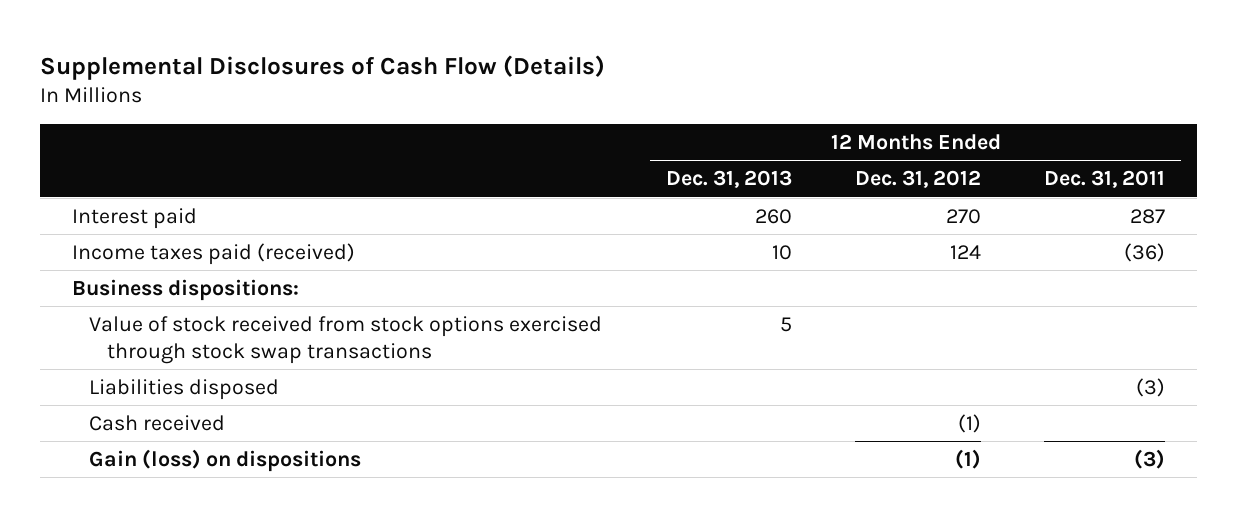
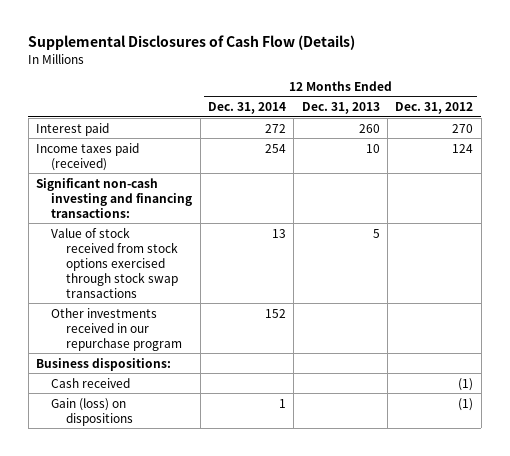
[1044,170,1166,189] Dec. 31, 2011 -> none
none -> [207,101,286,114] Dec. 31, 2014
none -> [36,177,193,218] Significant non-cash investing and financing transactions:
[89,378,280,400] Liabilities disposed -> none
none -> [51,307,183,351] Other investments received in our repurchase program
[71,278,299,301] Business dispositions: -> [36,357,172,371] Business dispositions:

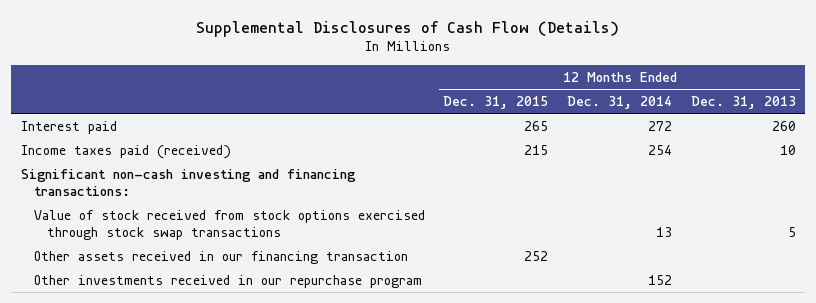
[395,101,474,114] Dec. 31, 2012 -> none
none -> [443,96,549,110] Dec. 31, 2015
none -> [33,250,408,264] Other assets received in our financing transaction
[36,357,172,371] Business dispositions: -> none
[51,377,131,388] Cash received -> none
[51,397,134,426] Gain (loss) on dispositions -> none

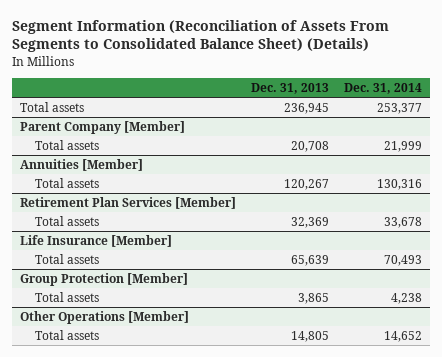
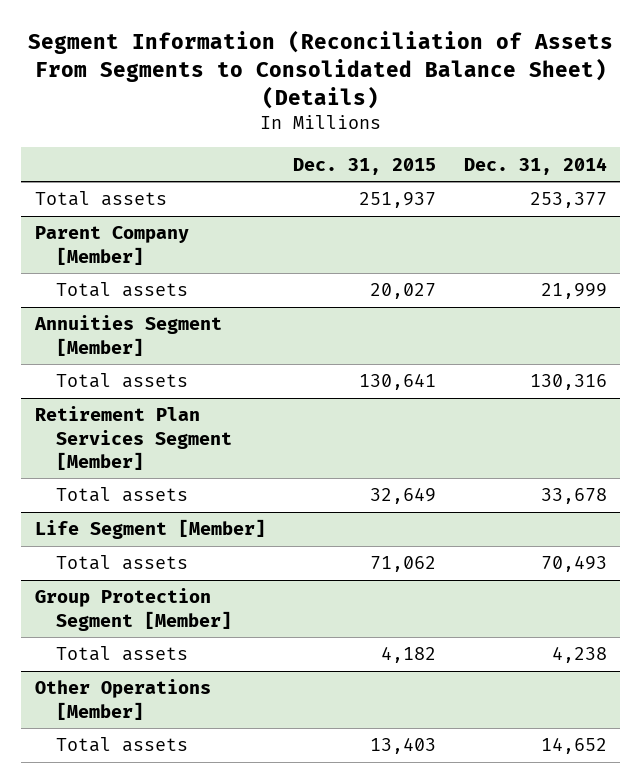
[251,82,330,94] Dec. 31, 2013 -> none
none -> [293,157,437,175] Dec. 31, 2015
[19,159,143,172] Annuities [Member] -> [33,315,222,356] Annuities Segment [Member]
[19,197,236,210] Retirement Plan Services [Member] -> [34,406,232,470] Retirement Plan Services Segment [Member]
[19,235,172,248] Life Insurance [Member] -> [34,519,266,540] Life Segment [Member]
[19,273,188,287] Group Protection [Member] -> [34,588,232,631] Group Protection Segment [Member]

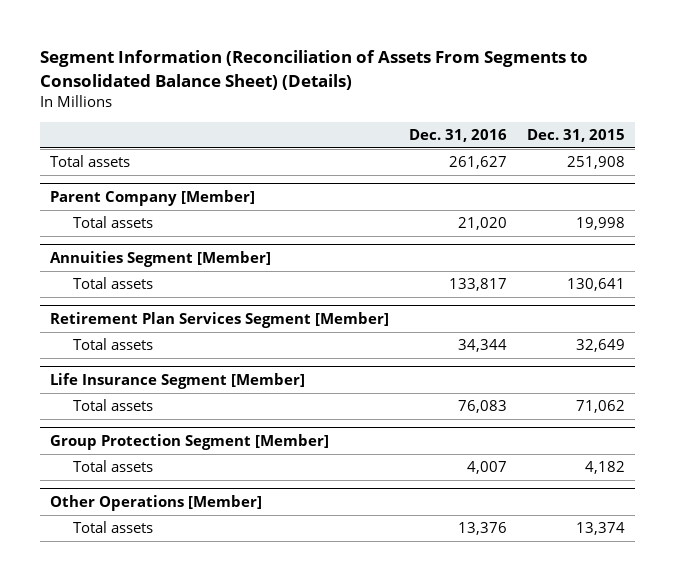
[463,156,607,175] Dec. 31, 2014 -> none
none -> [409,129,508,143] Dec. 31, 2016
[359,192,437,209] 251,937 -> [567,156,626,170] 251,908
[370,283,437,300] 20,027 -> [576,217,626,231] 19,998
[34,519,266,540] Life Segment [Member] -> [50,373,306,390] Life Insurance Segment [Member]
[370,738,437,755] 13,403 -> [576,522,626,536] 13,374

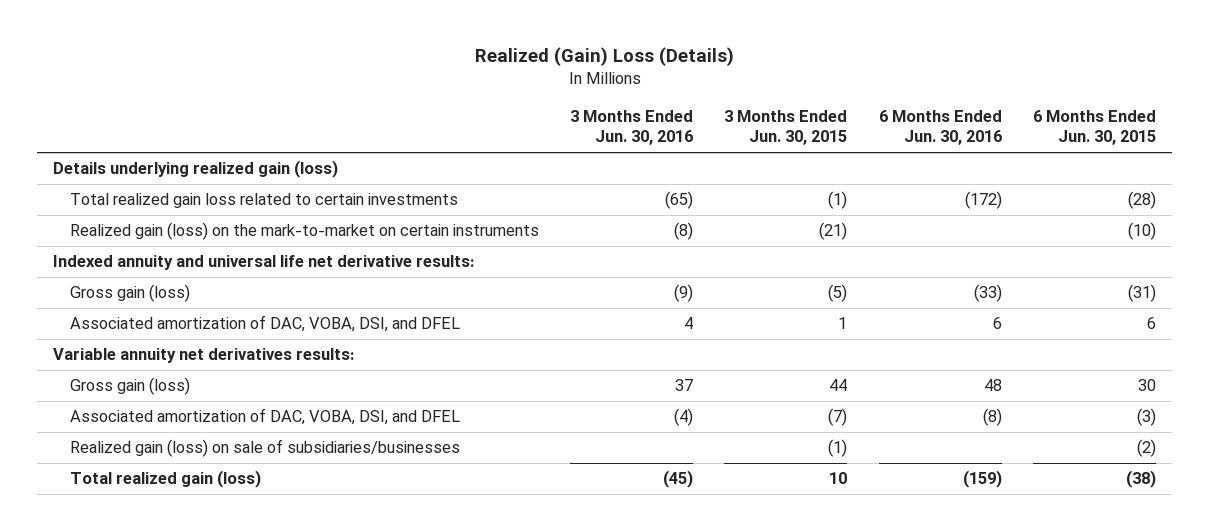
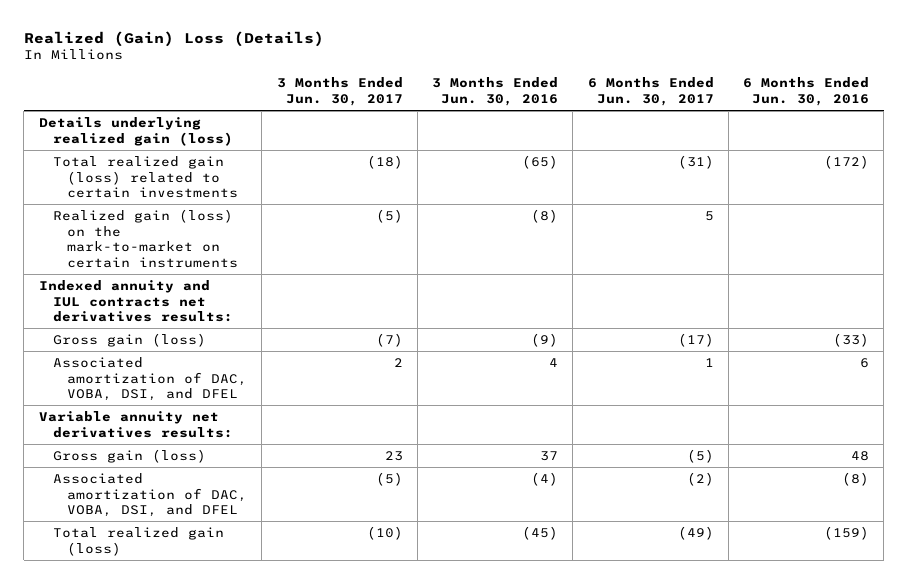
[724,110,848,146] 3 Months Ended Jun. 30, 2015 -> none
[1033,110,1157,146] 6 Months Ended Jun. 30, 2015 -> none
none -> [276,77,403,107] 3 Months Ended Jun. 30, 2017
none -> [587,77,714,107] 6 Months Ended Jun. 30, 2017
[69,193,458,209] Total realized gain loss related to certain investments -> [52,155,238,199] Total realized gain (loss) related to certain investments
[52,255,474,271] Indexed annuity and universal life net derivative results: -> [38,279,233,323] Indexed annuity and IUL contracts net derivatives results:
[69,439,460,458] Realized gain (loss) on sale of subsidiaries/businesses -> none

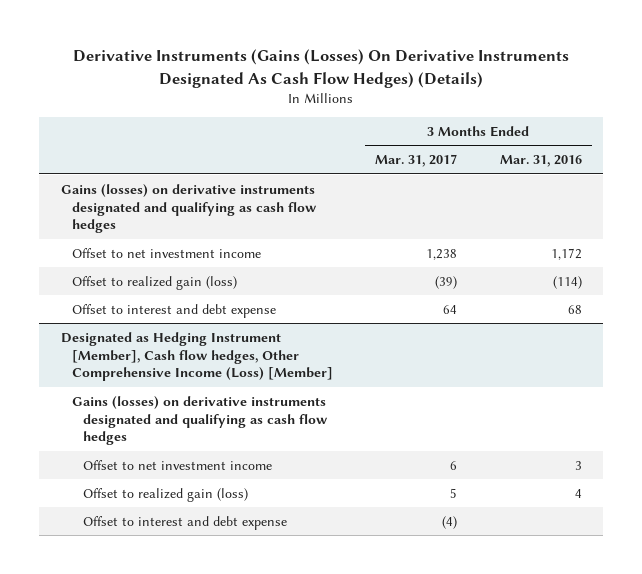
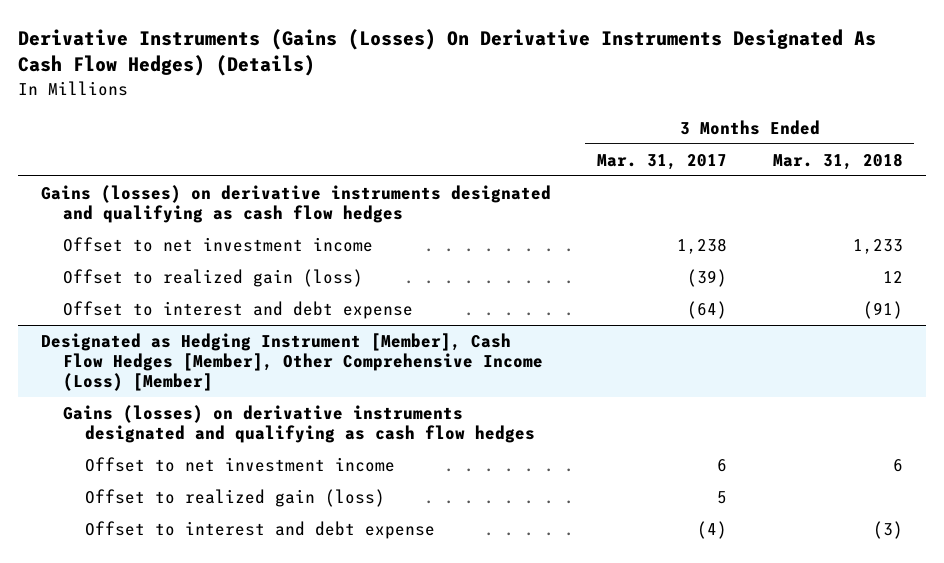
[499,155,582,168] Mar. 31, 2016 -> none
none -> [772,152,903,170] Mar. 31, 2018
[443,304,458,314] 64 -> [686,300,727,319] (64)
[60,331,333,382] Designated as Hedging Instrument [Member], Cash flow hedges, Other Comprehensive Income (Loss) [Member] -> [41,332,544,392] Designated as Hedging Instrument [Member], Cash Flow Hedges [Member], Other Comprehensive Income (Loss) [Member]

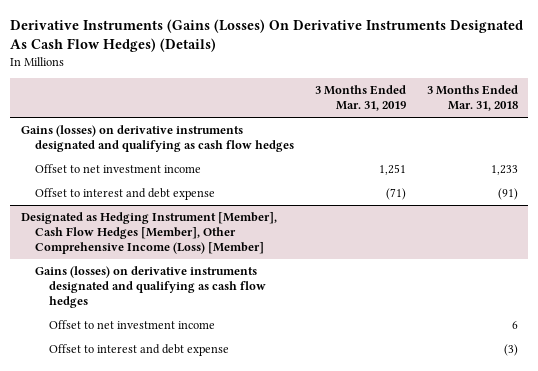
[596,153,727,170] Mar. 31, 2017 -> none
none -> [314,85,406,112] 3 Months Ended Mar. 31, 2019
[63,268,364,287] Offset to realized gain (loss) -> none
[85,488,386,507] Offset to realized gain (loss) -> none

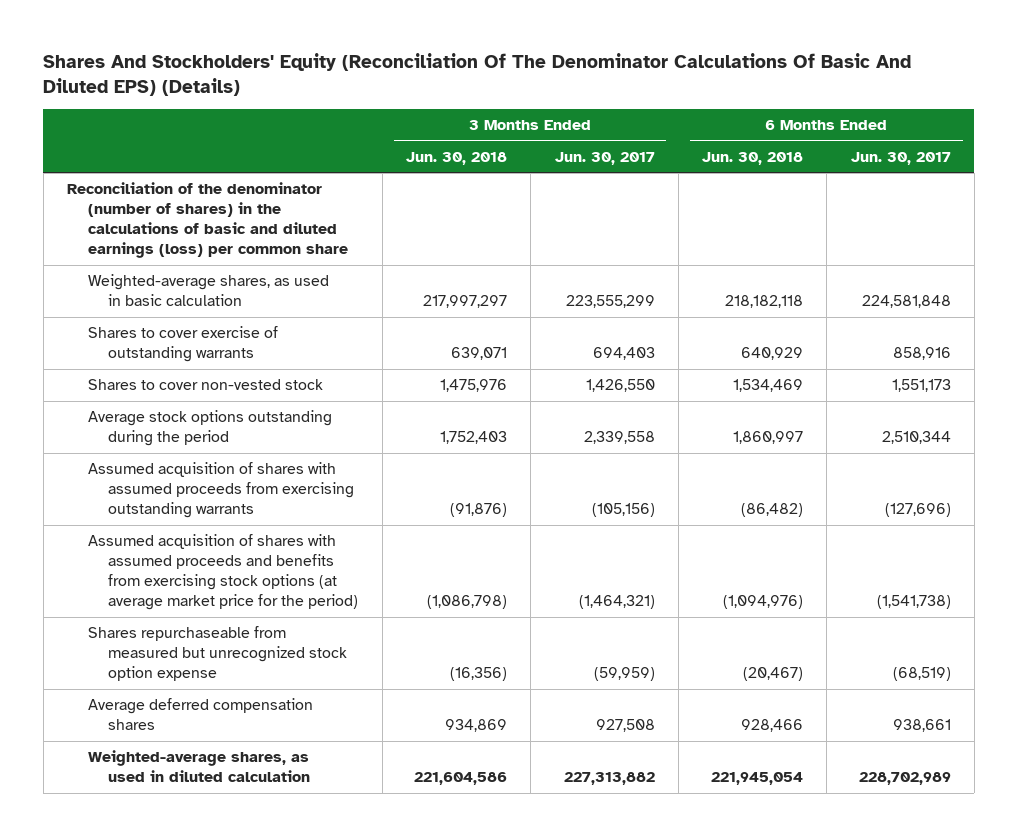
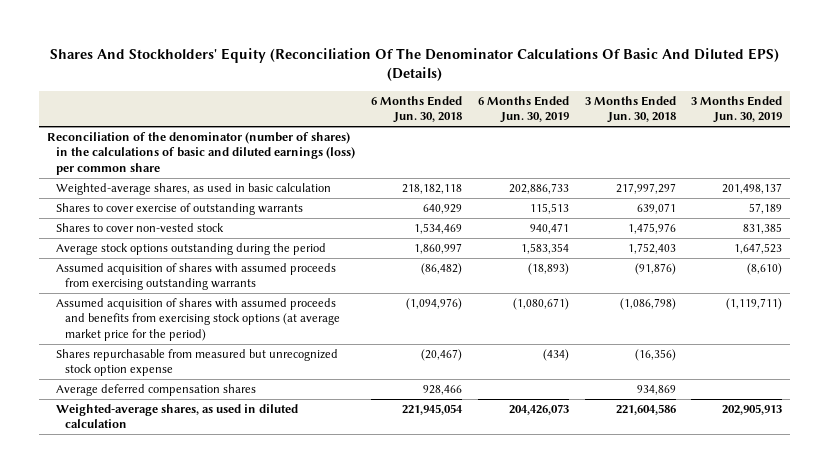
[554,151,655,165] Jun. 30, 2017 -> none
[850,151,951,165] Jun. 30, 2017 -> none
none -> [477,96,569,124] 6 Months Ended Jun. 30, 2019
none -> [691,96,783,124] 3 Months Ended Jun. 30, 2019
[87,626,348,682] Shares repurchaseable from measured but unrecognized stock option expense -> [55,349,338,377] Shares repurchasable from measured but unrecognized stock option expense

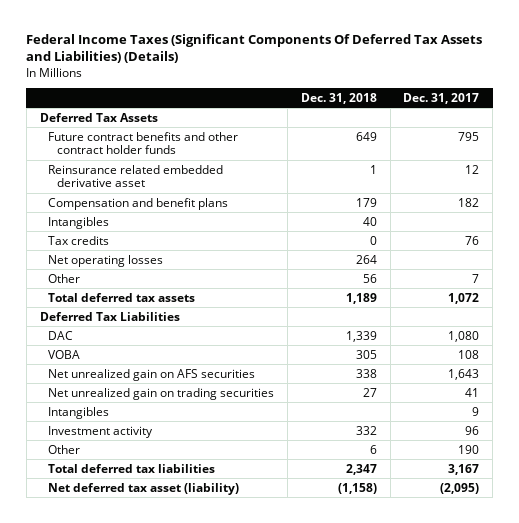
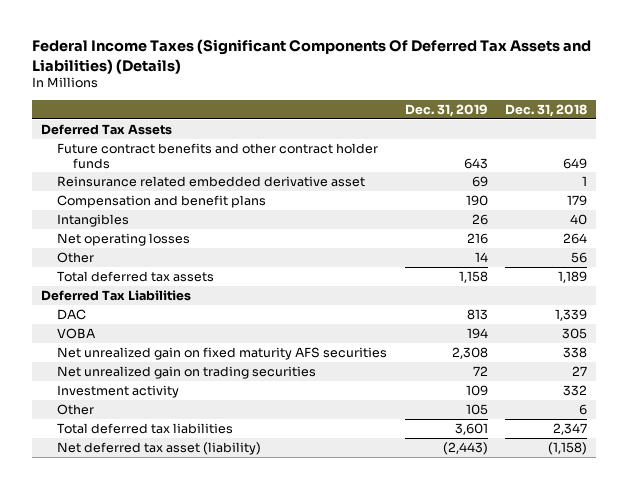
[403,92,480,104] Dec. 31, 2017 -> none
none -> [404,103,488,117] Dec. 31, 2019
[48,235,110,245] Tax credits -> none
[48,368,256,381] Net unrealized gain on AFS securities -> [56,346,387,360] Net unrealized gain on fixed maturity AFS securities
[48,406,110,419] Intangibles -> none

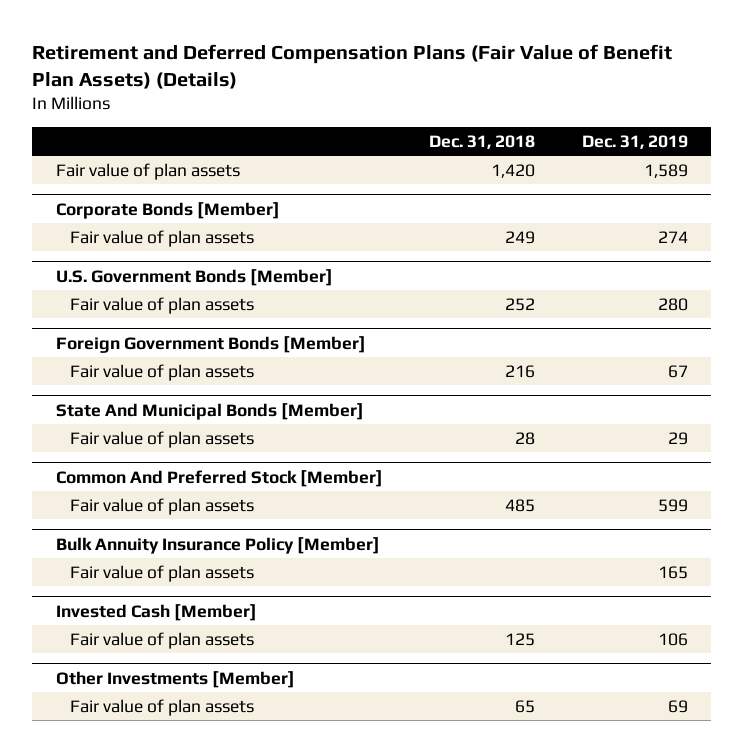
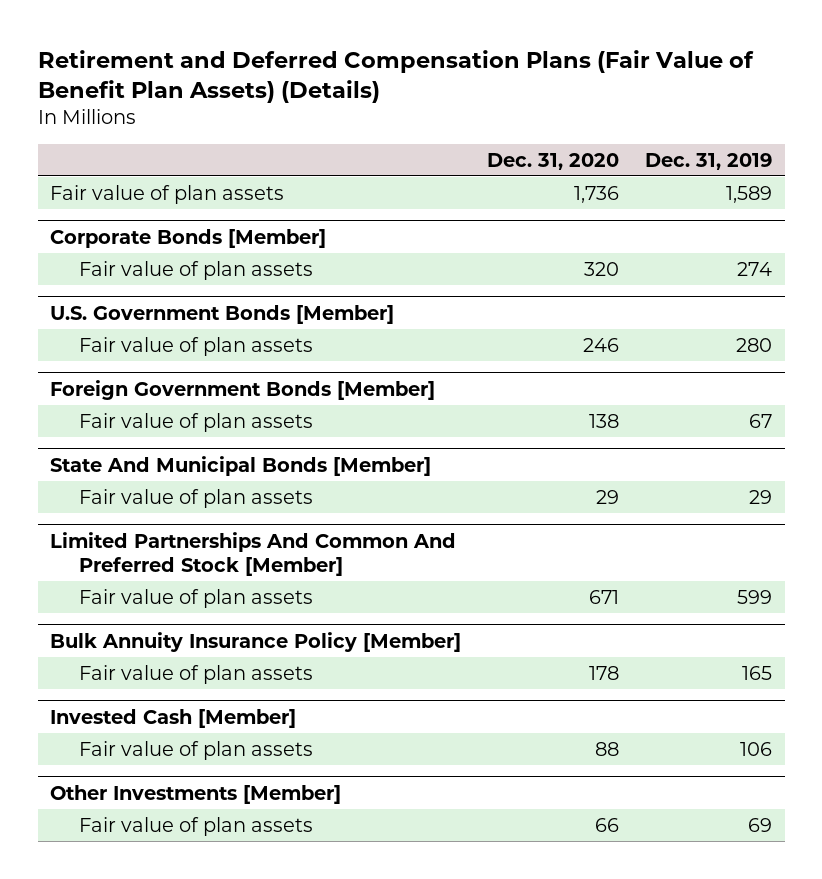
[429,134,536,149] Dec. 31, 2018 -> none
none -> [487,152,620,170] Dec. 31, 2020
[55,469,383,487] Common And Preferred Stock [Member] -> [50,531,457,576] Limited Partnerships And Common And Preferred Stock [Member]

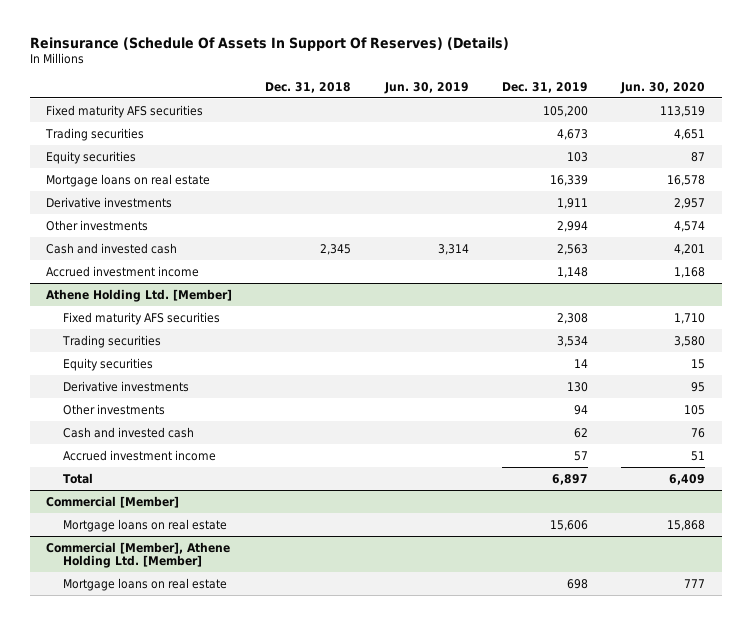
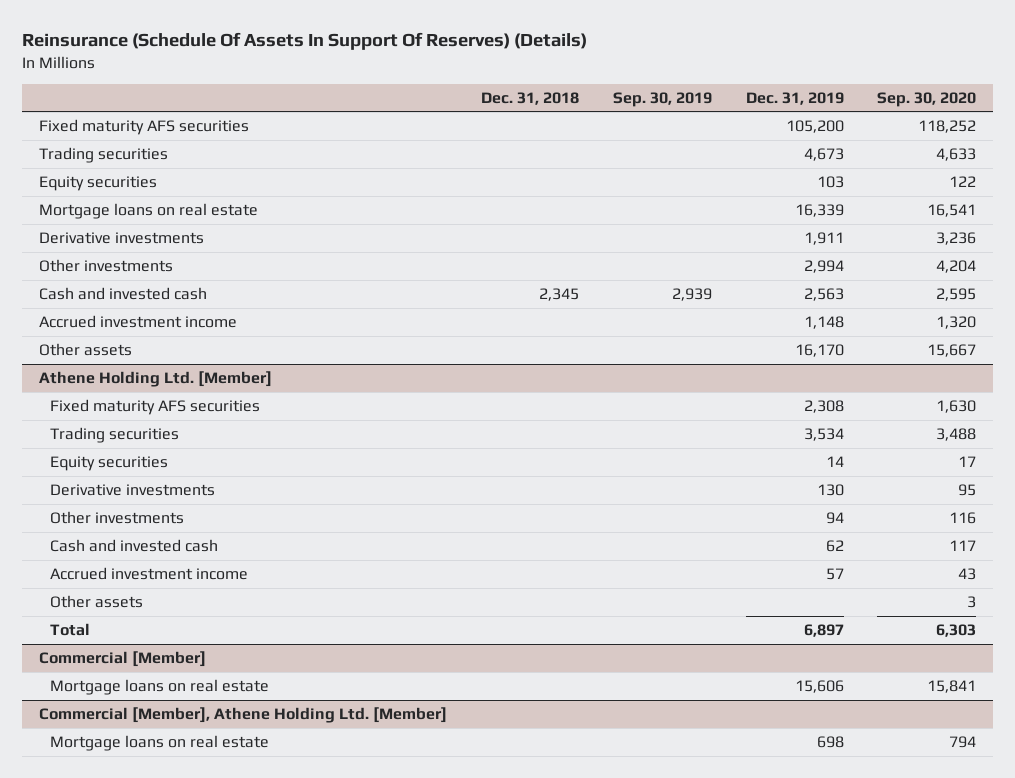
[383,81,469,94] Jun. 30, 2019 -> none
[620,81,706,94] Jun. 30, 2020 -> none
none -> [612,91,712,107] Sep. 30, 2019
none -> [877,91,977,107] Sep. 30, 2020
none -> [38,342,132,356] Other assets
none -> [49,594,143,608] Other assets

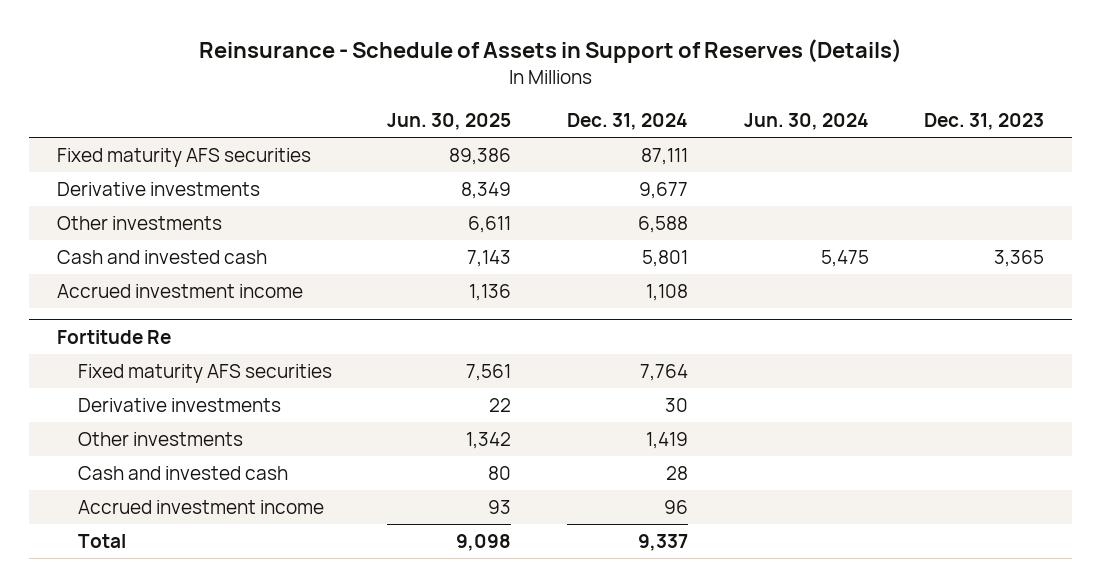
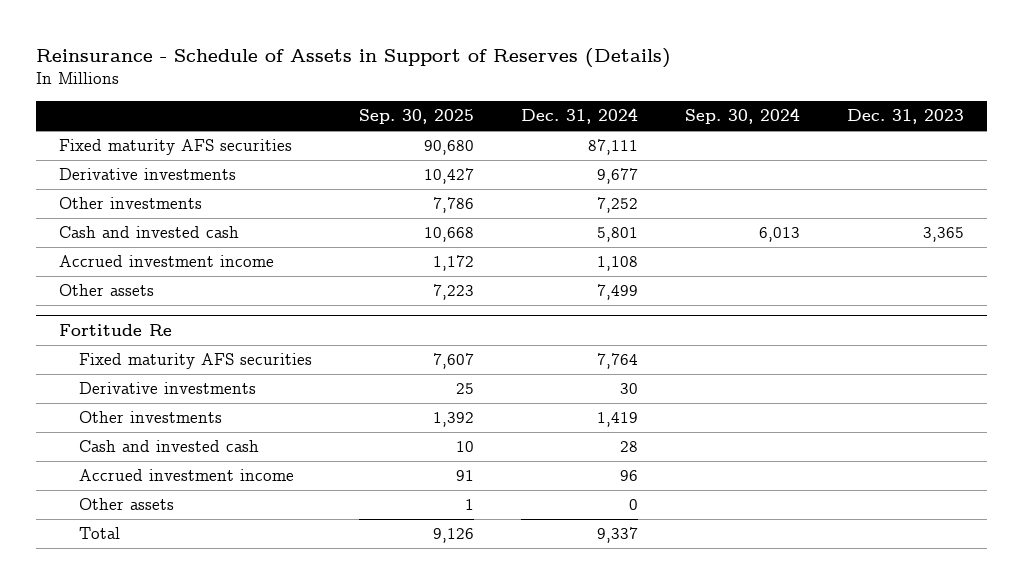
[387,113,512,131] Jun. 30, 2025 -> none
[743,113,869,131] Jun. 30, 2024 -> none
none -> [359,109,475,125] Sep. 30, 2025
none -> [684,108,800,125] Sep. 30, 2024
[638,216,689,234] 6,588 -> [597,197,639,214] 7,252
none -> [59,284,155,297] Other assets
none -> [79,498,175,511] Other assets

